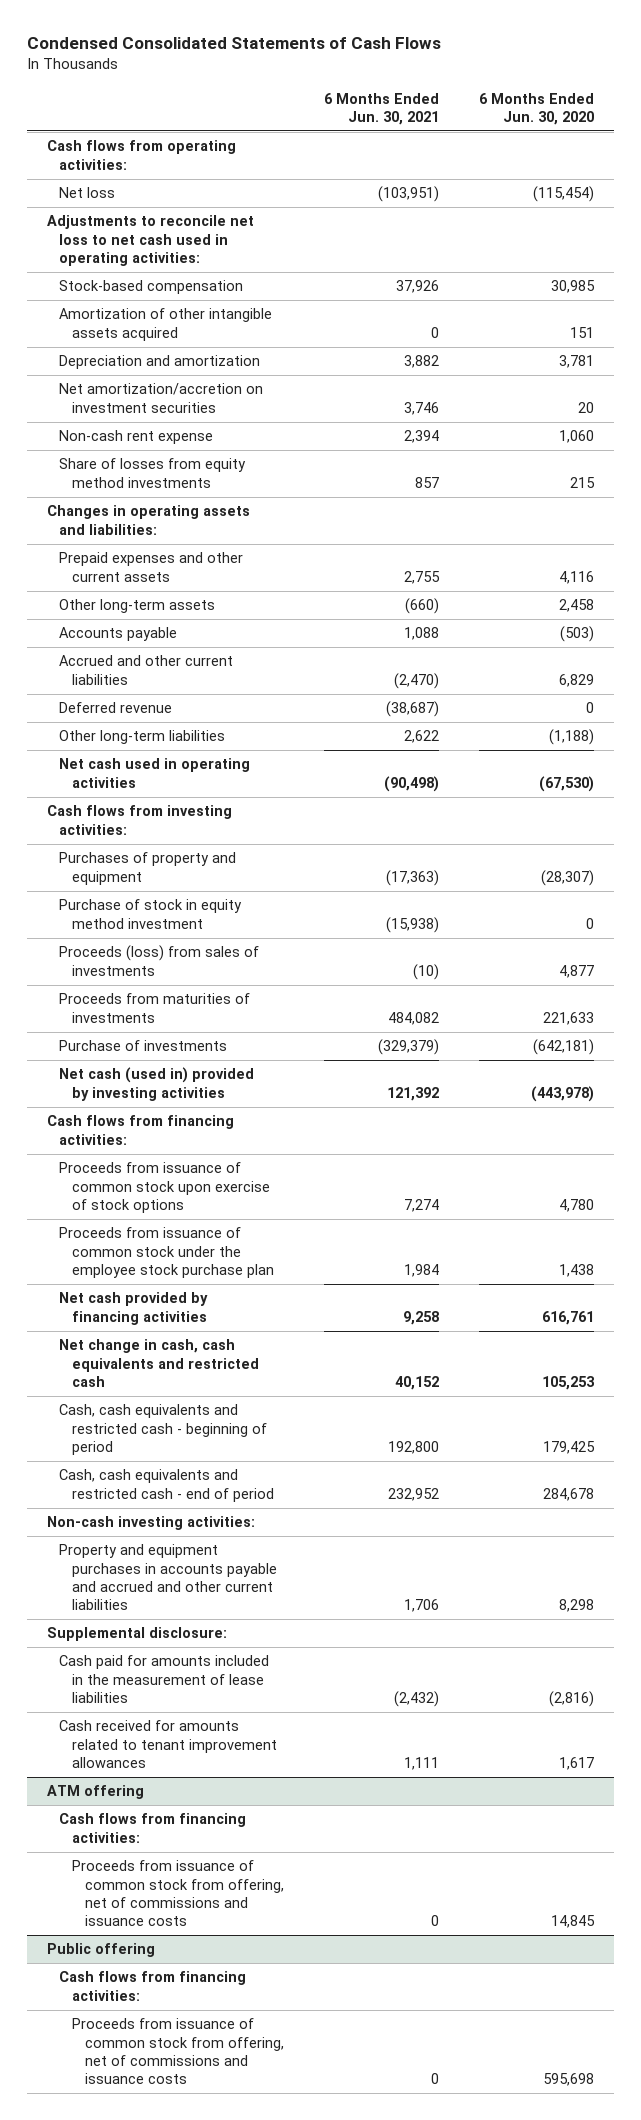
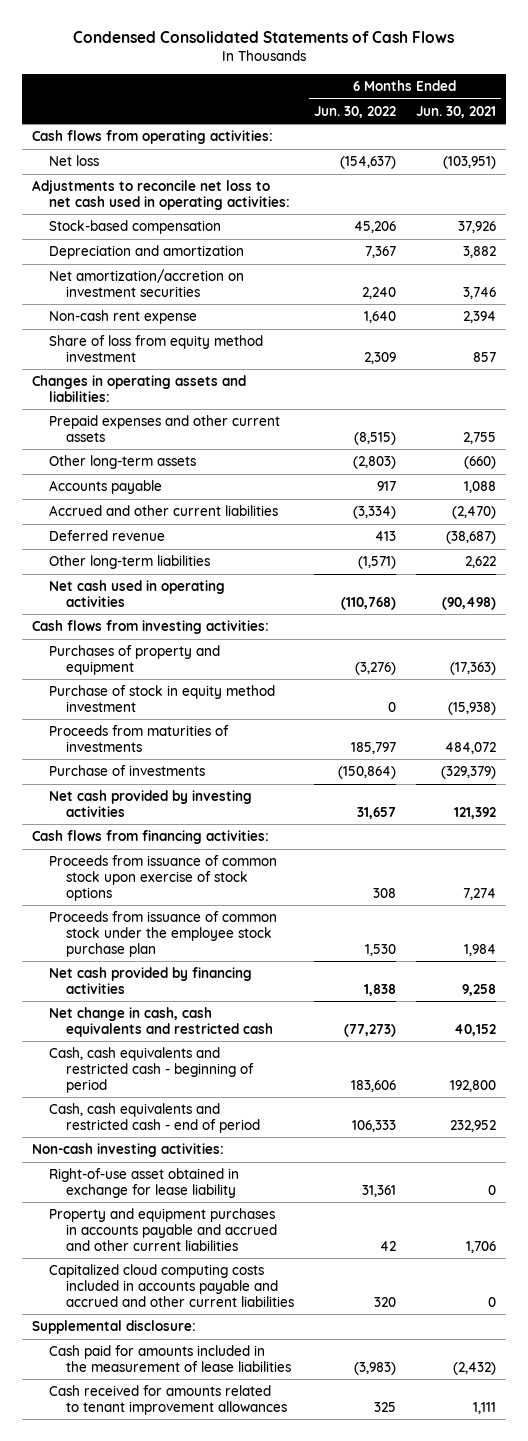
[479,92,595,125] 6 Months Ended Jun. 30, 2020 -> none
none -> [313,105,396,118] Jun. 30, 2022
[59,308,273,341] Amortization of other intangible assets acquired -> none
[59,458,247,488] Share of losses from equity method investments -> [49,334,264,362] Share of loss from equity method investment
[59,945,260,976] Proceeds (loss) from sales of investments -> none
[387,1011,439,1025] 484,082 -> [444,741,496,754] 484,072
[59,1067,255,1101] Net cash (used in) provided by investing activities -> [49,789,253,817] Net cash provided by investing activities
none -> [49,1167,240,1198] Right-of-use asset obtained in exchange for lease liability
none -> [49,1263,294,1307] Capitalized cloud computing costs included in accounts payable and accrued and other current liabilities
[46,1785,144,1800] ATM offering -> none
[59,1813,247,1843] Cash flows from financing activities: -> none
[72,1860,284,1927] Proceeds from issuance of common stock from offering, net of commissions and issuance costs -> none
[46,1943,155,1958] Public offering -> none
[59,1971,247,2001] Cash flows from financing activities: -> none
[72,2018,284,2085] Proceeds from issuance of common stock from offering, net of commissions and issuance costs -> none

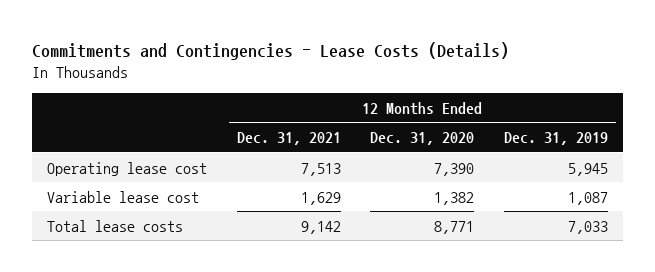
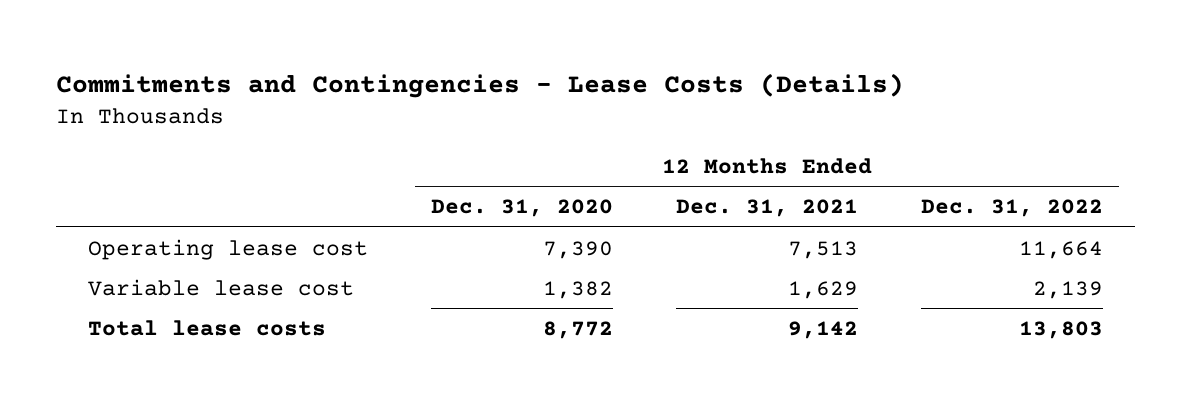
[504,131,609,145] Dec. 31, 2019 -> none
none -> [921,199,1104,218] Dec. 31, 2022
[434,220,475,234] 8,771 -> [543,320,614,339] 8,772

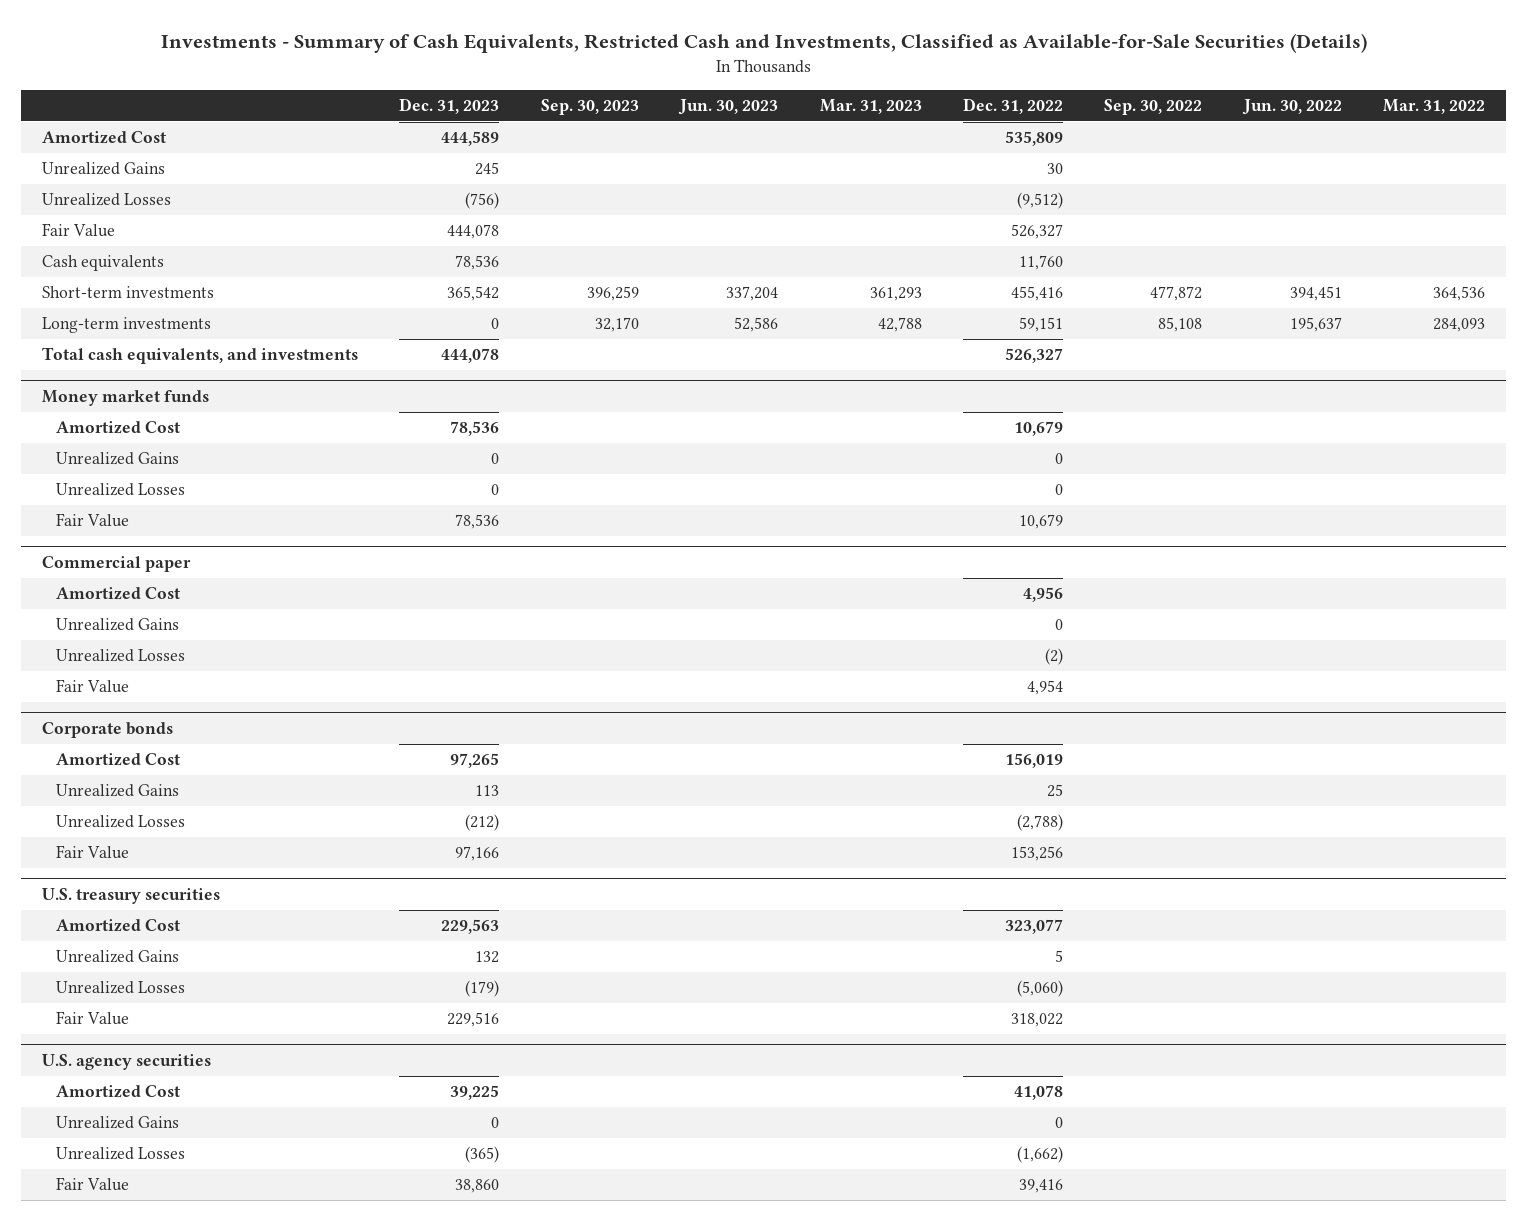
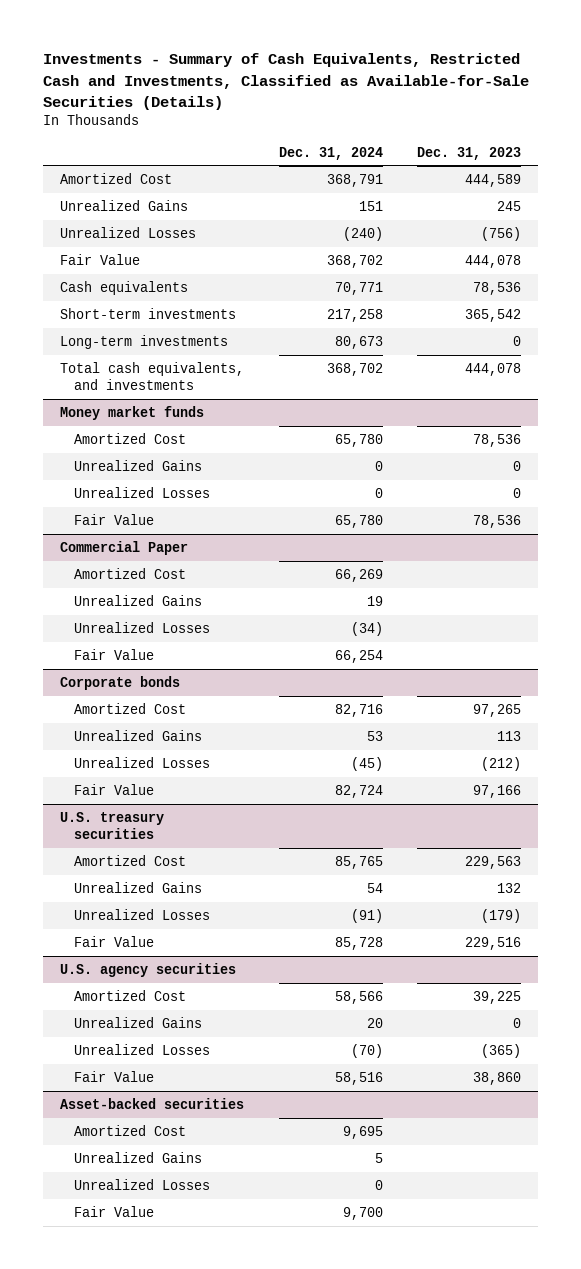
[540,99,639,116] Sep. 30, 2023 -> none
[678,99,779,116] Jun. 30, 2023 -> none
[819,99,922,115] Mar. 31, 2023 -> none
[962,98,1063,115] Dec. 31, 2022 -> none
[1104,99,1203,116] Sep. 30, 2022 -> none
[1241,99,1342,116] Jun. 30, 2022 -> none
[1383,99,1486,115] Mar. 31, 2022 -> none
none -> [278,146,383,160] Dec. 31, 2024
[41,556,191,573] Commercial paper -> [60,540,189,555] Commercial Paper
none -> [60,1097,245,1109] Asset-backed securities
none -> [74,1124,187,1136] Amortized Cost
none -> [74,1151,203,1163] Unrealized Gains
none -> [74,1178,211,1190] Unrealized Losses
none -> [74,1205,155,1217] Fair Value

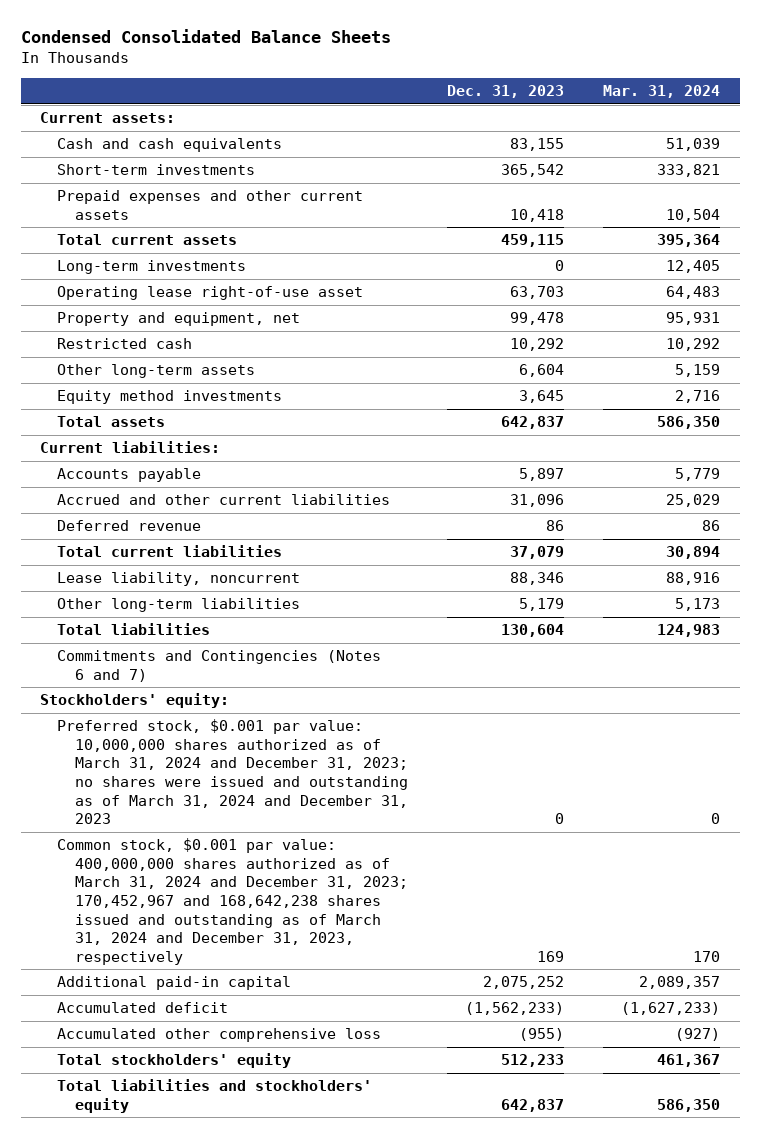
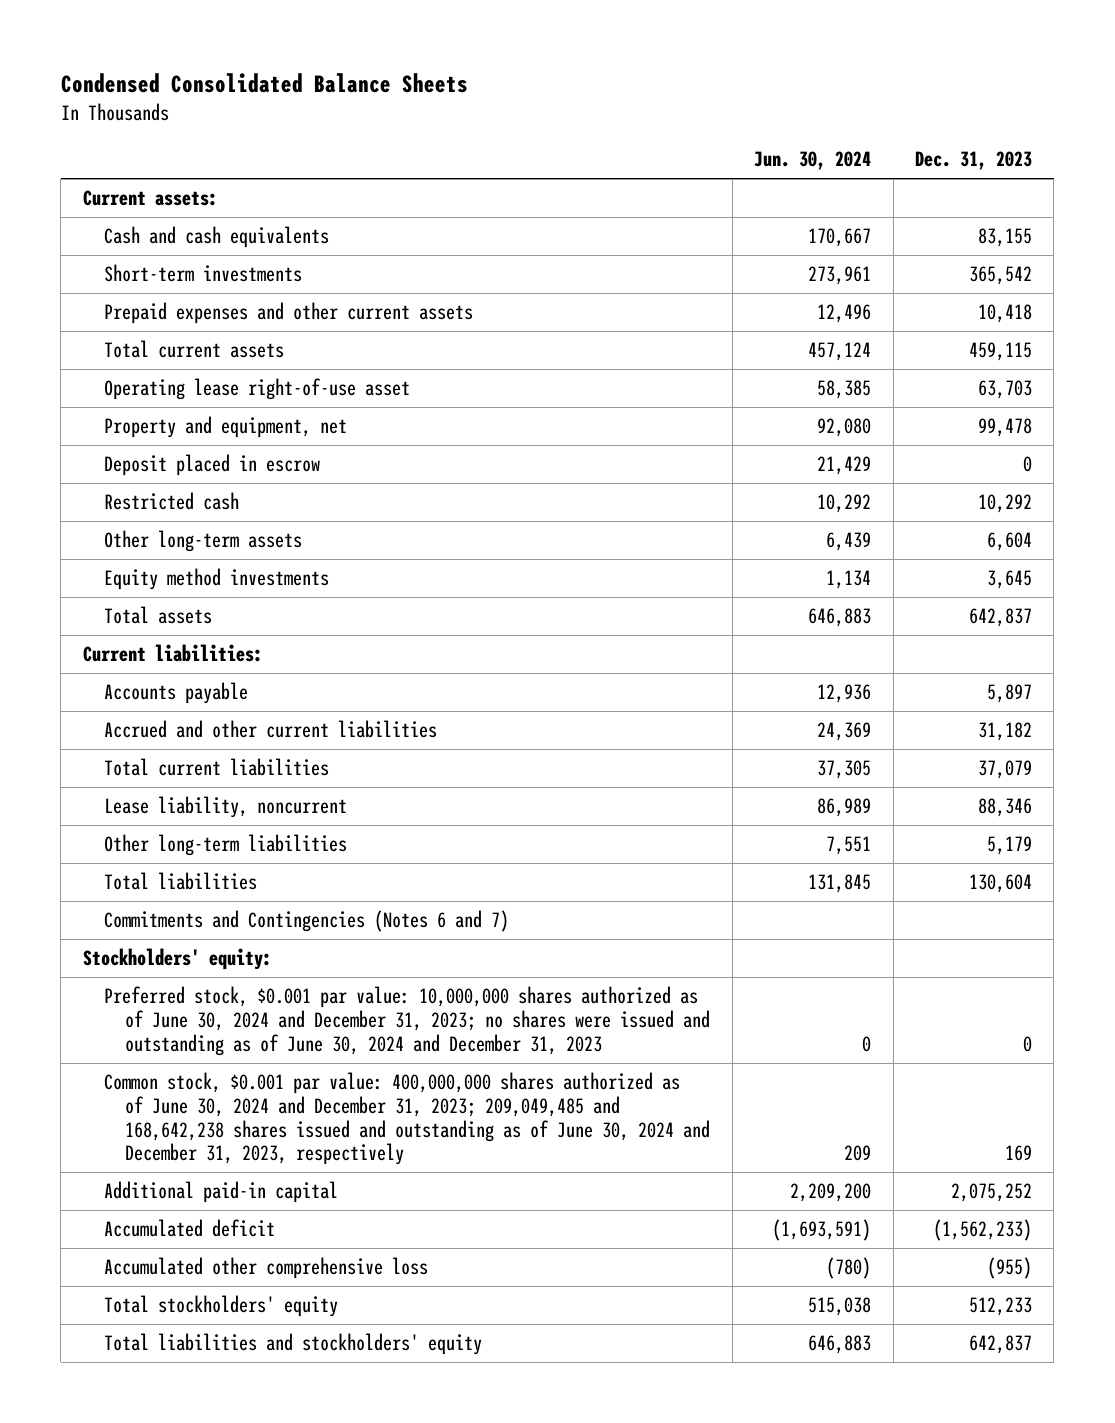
[603,85,721,99] Mar. 31, 2024 -> none
none -> [754,151,872,171] Jun. 30, 2024
[57,260,247,275] Long-term investments -> none
none -> [103,454,320,477] Deposit placed in escrow
[57,520,202,532] Deferred revenue -> none
[510,494,565,508] 31,096 -> [978,722,1033,742] 31,182
[57,719,408,825] Preferred stock, $0.001 par value: 10,000,000 shares authorized as of March 31, 2024 and December 31, 2023; no shares were issued and outstanding as of March 31, 2024 and December 31, 2023 -> [103,986,711,1056] Preferred stock, $0.001 par value: 10,000,000 shares authorized as of June 30, 2024 and December 31, 2023; no shares were issued and outstanding as of June 30, 2024 and December 31, 2023
[57,838,408,965] Common stock, $0.001 par value: 400,000,000 shares authorized as of March 31, 2024 and December 31, 2023; 170,452,967 and 168,642,238 shares issued and outstanding as of March 31, 2024 and December 31, 2023, respectively -> [103,1072,711,1166] Common stock, $0.001 par value: 400,000,000 shares authorized as of June 30, 2024 and December 31, 2023; 209,049,485 and 168,642,238 shares issued and outstanding as of June 30, 2024 and December 31, 2023, respectively

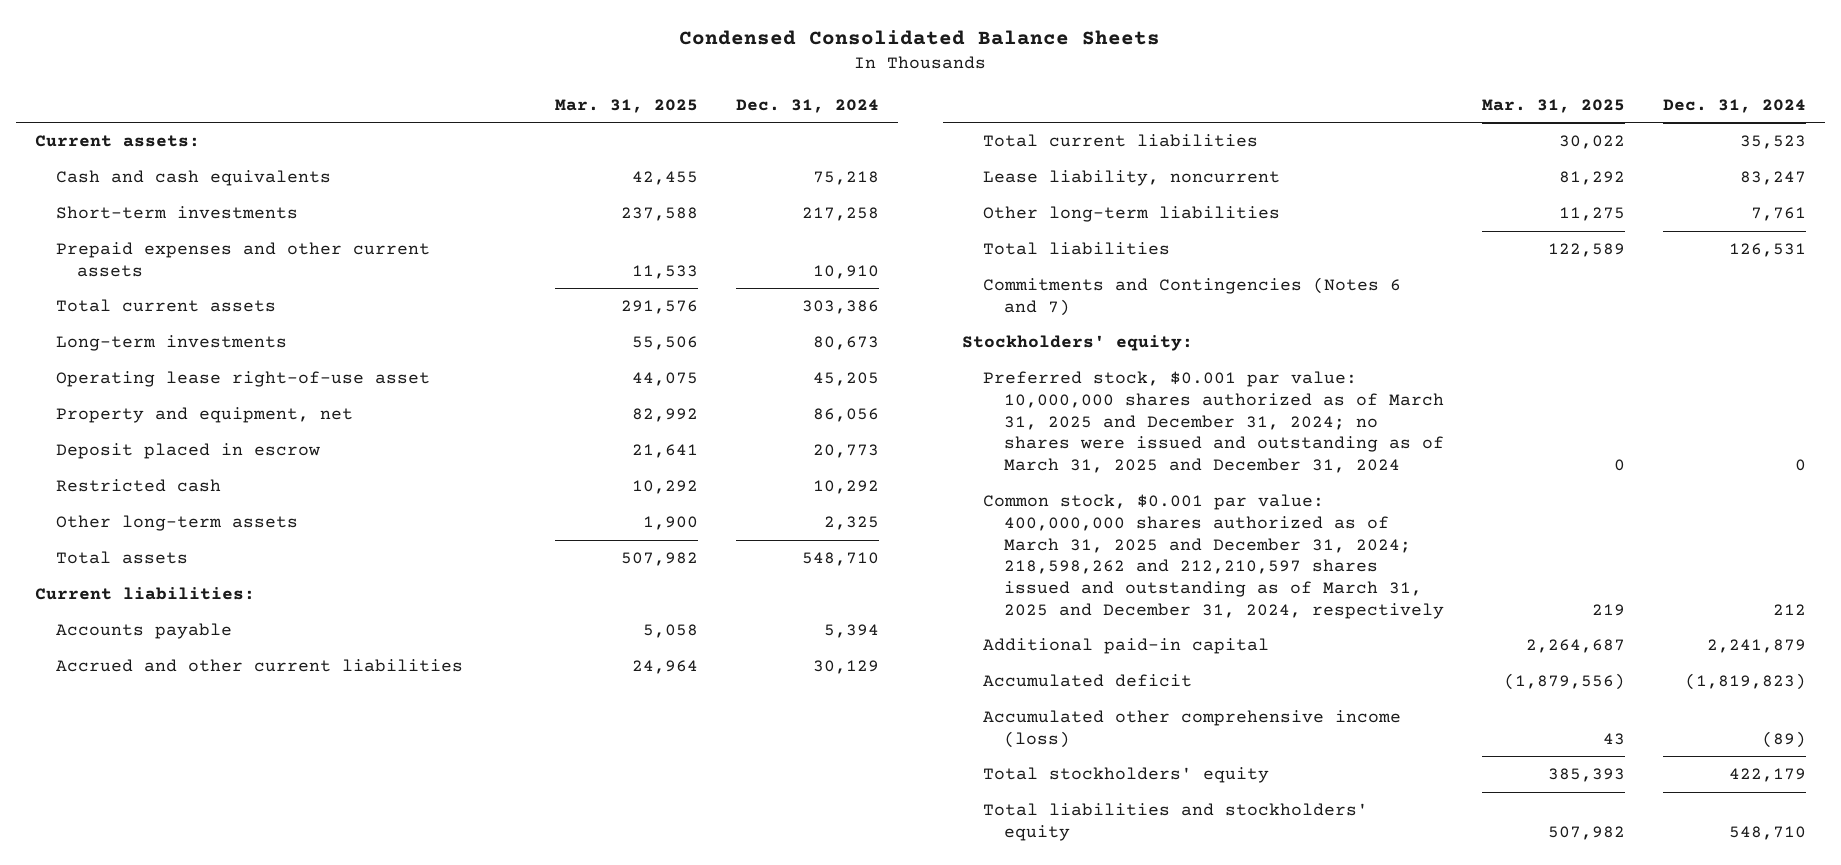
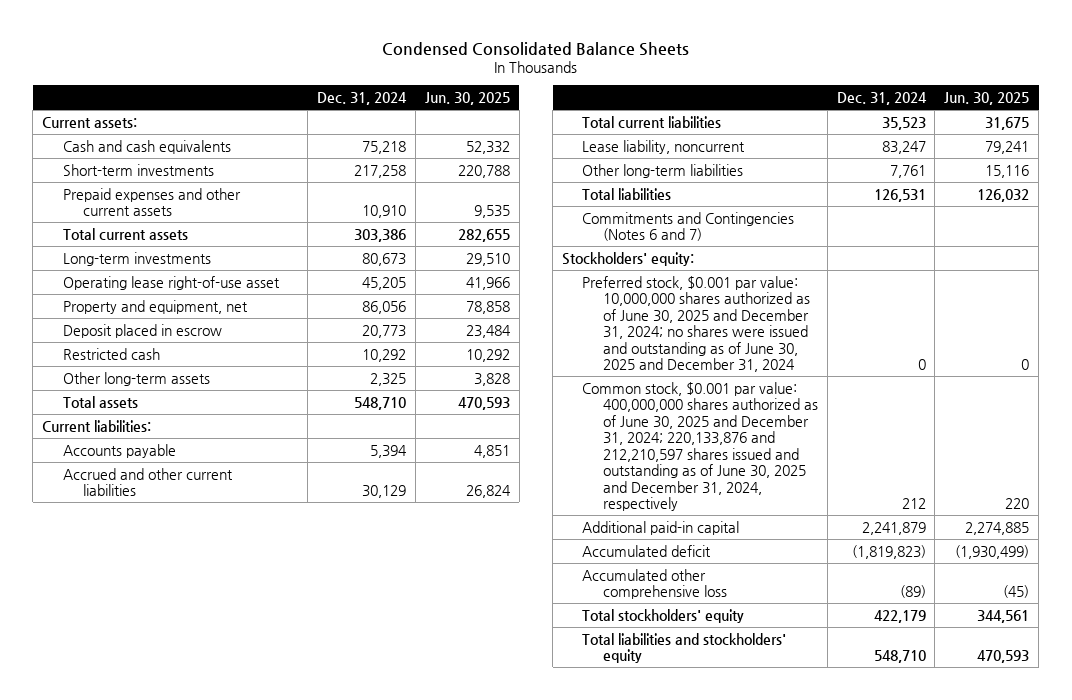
[554,98,698,113] Mar. 31, 2025 -> none
none -> [424,91,510,105] Jun. 30, 2025
[983,371,1445,474] Preferred stock, $0.001 par value: 10,000,000 shares authorized as of March 31, 2025 and December 31, 2024; no shares were issued and outstanding as of March 31, 2025 and December 31, 2024 -> [582,275,810,373] Preferred stock, $0.001 par value: 10,000,000 shares authorized as of June 30, 2025 and December 31, 2024; no shares were issued and outstanding as of June 30, 2025 and December 31, 2024
[983,494,1445,619] Common stock, $0.001 par value: 400,000,000 shares authorized as of March 31, 2025 and December 31, 2024; 218,598,262 and 212,210,597 shares issued and outstanding as of March 31, 2025 and December 31, 2024, respectively -> [582,381,818,512] Common stock, $0.001 par value: 400,000,000 shares authorized as of June 30, 2025 and December 31, 2024; 220,133,876 and 212,210,597 shares issued and outstanding as of June 30, 2025 and December 31, 2024, respectively
[983,710,1402,748] Accumulated other comprehensive income (loss) -> [582,568,727,600] Accumulated other comprehensive loss

